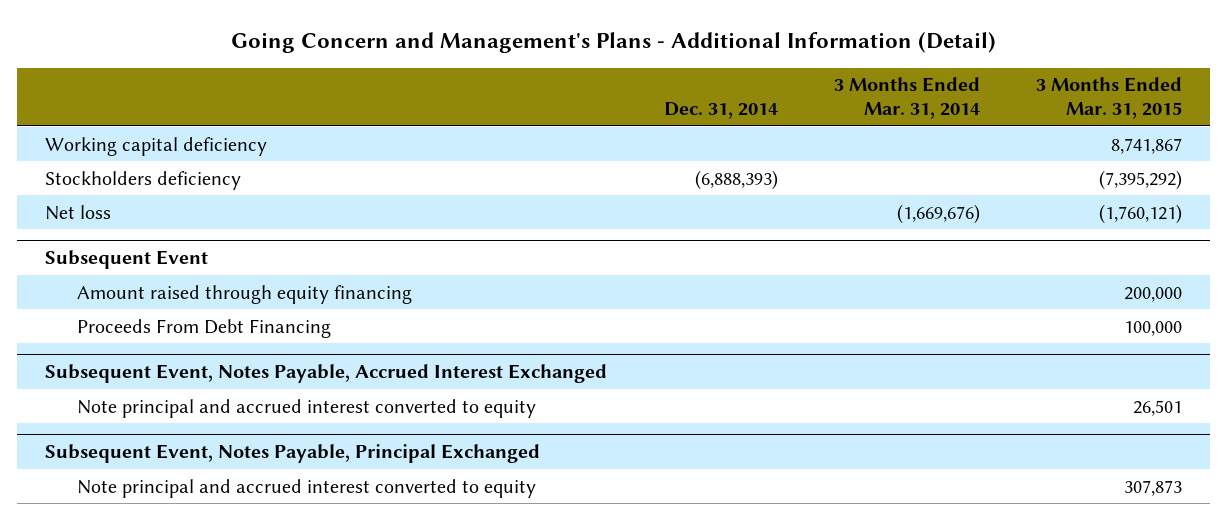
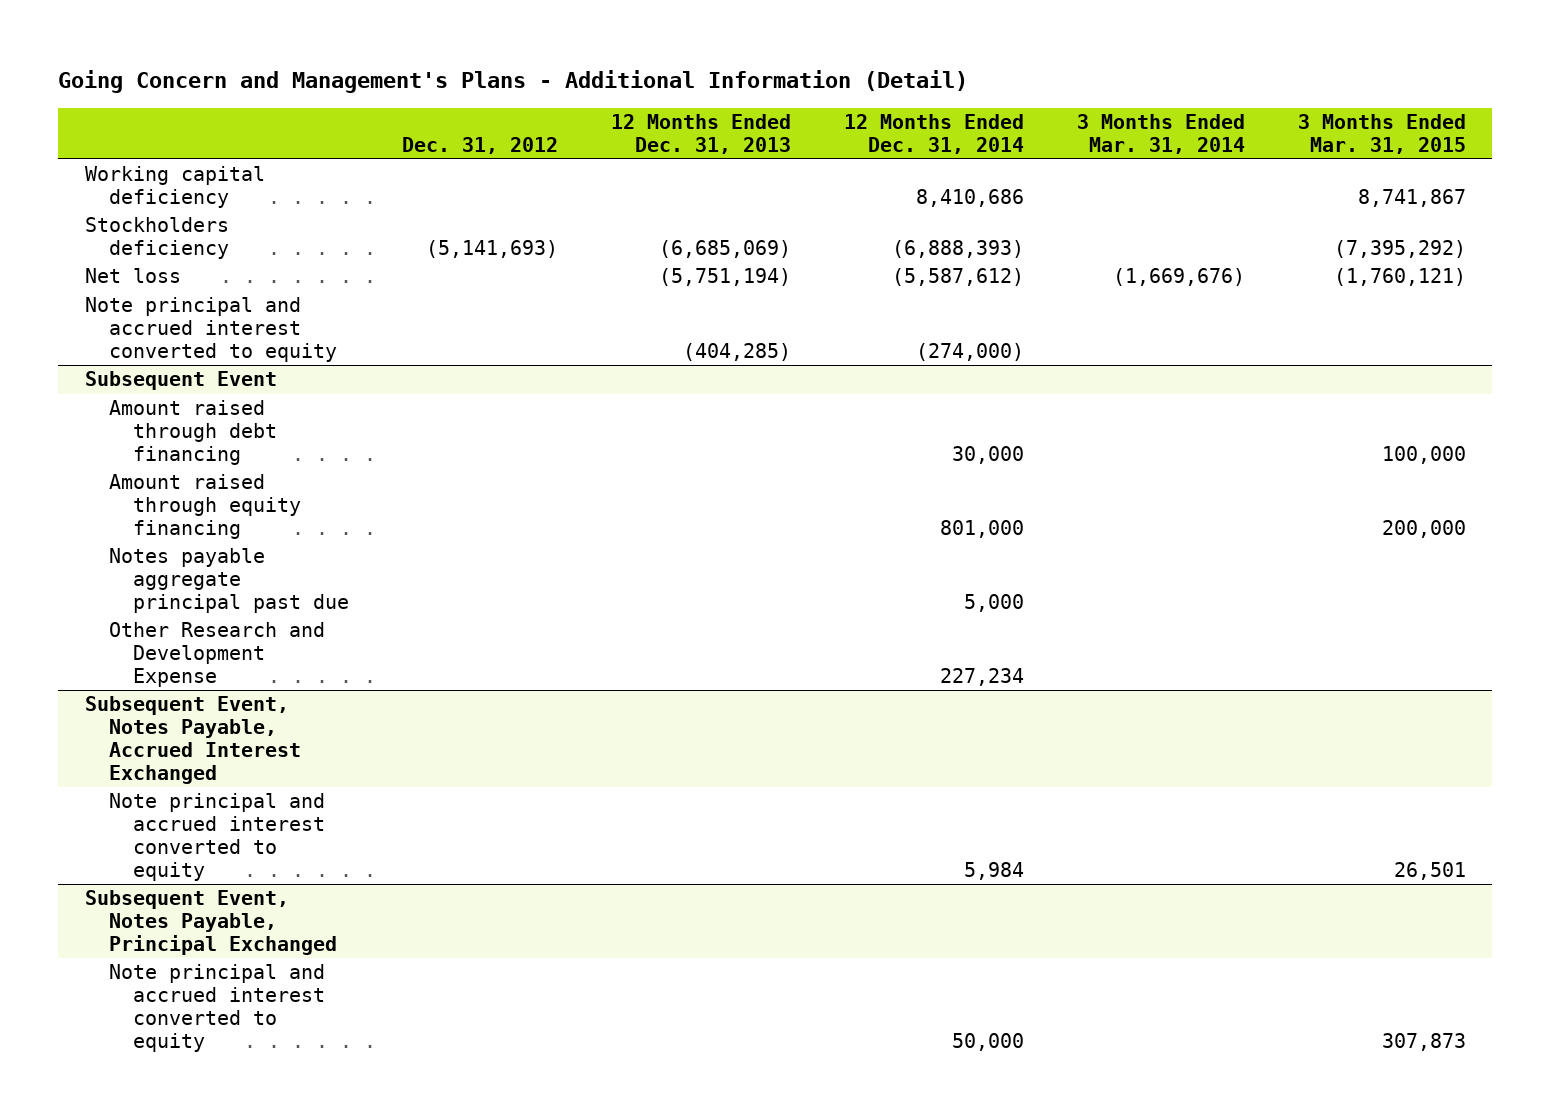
[663,101,778,119] Dec. 31, 2014 -> none
none -> [402,136,559,154] Dec. 31, 2012
none -> [611,113,792,154] 12 Months Ended Dec. 31, 2013
none -> [844,113,1025,154] 12 Months Ended Dec. 31, 2014
none -> [84,297,338,362] Note principal and accrued interest converted to equity
none -> [109,400,278,465] Amount raised through debt financing
[76,318,331,338] Proceeds From Debt Financing -> none
none -> [109,548,350,613] Notes payable aggregate principal past due
none -> [109,622,326,687] Other Research and Development Expense

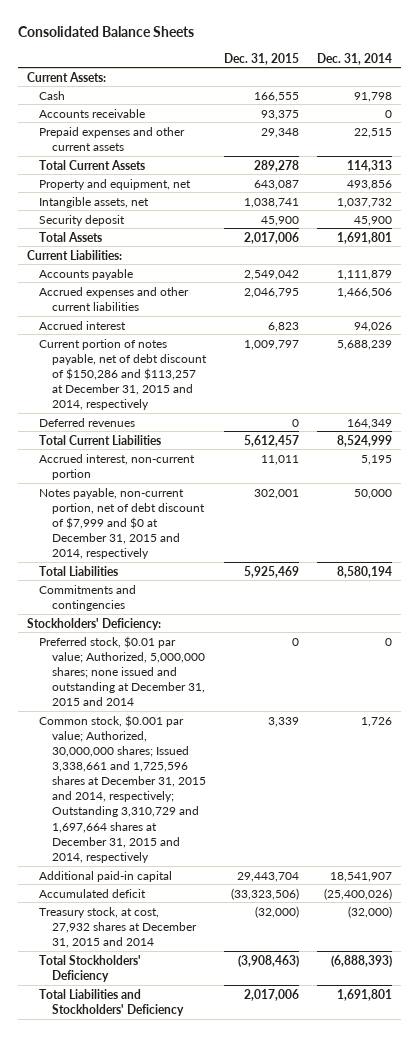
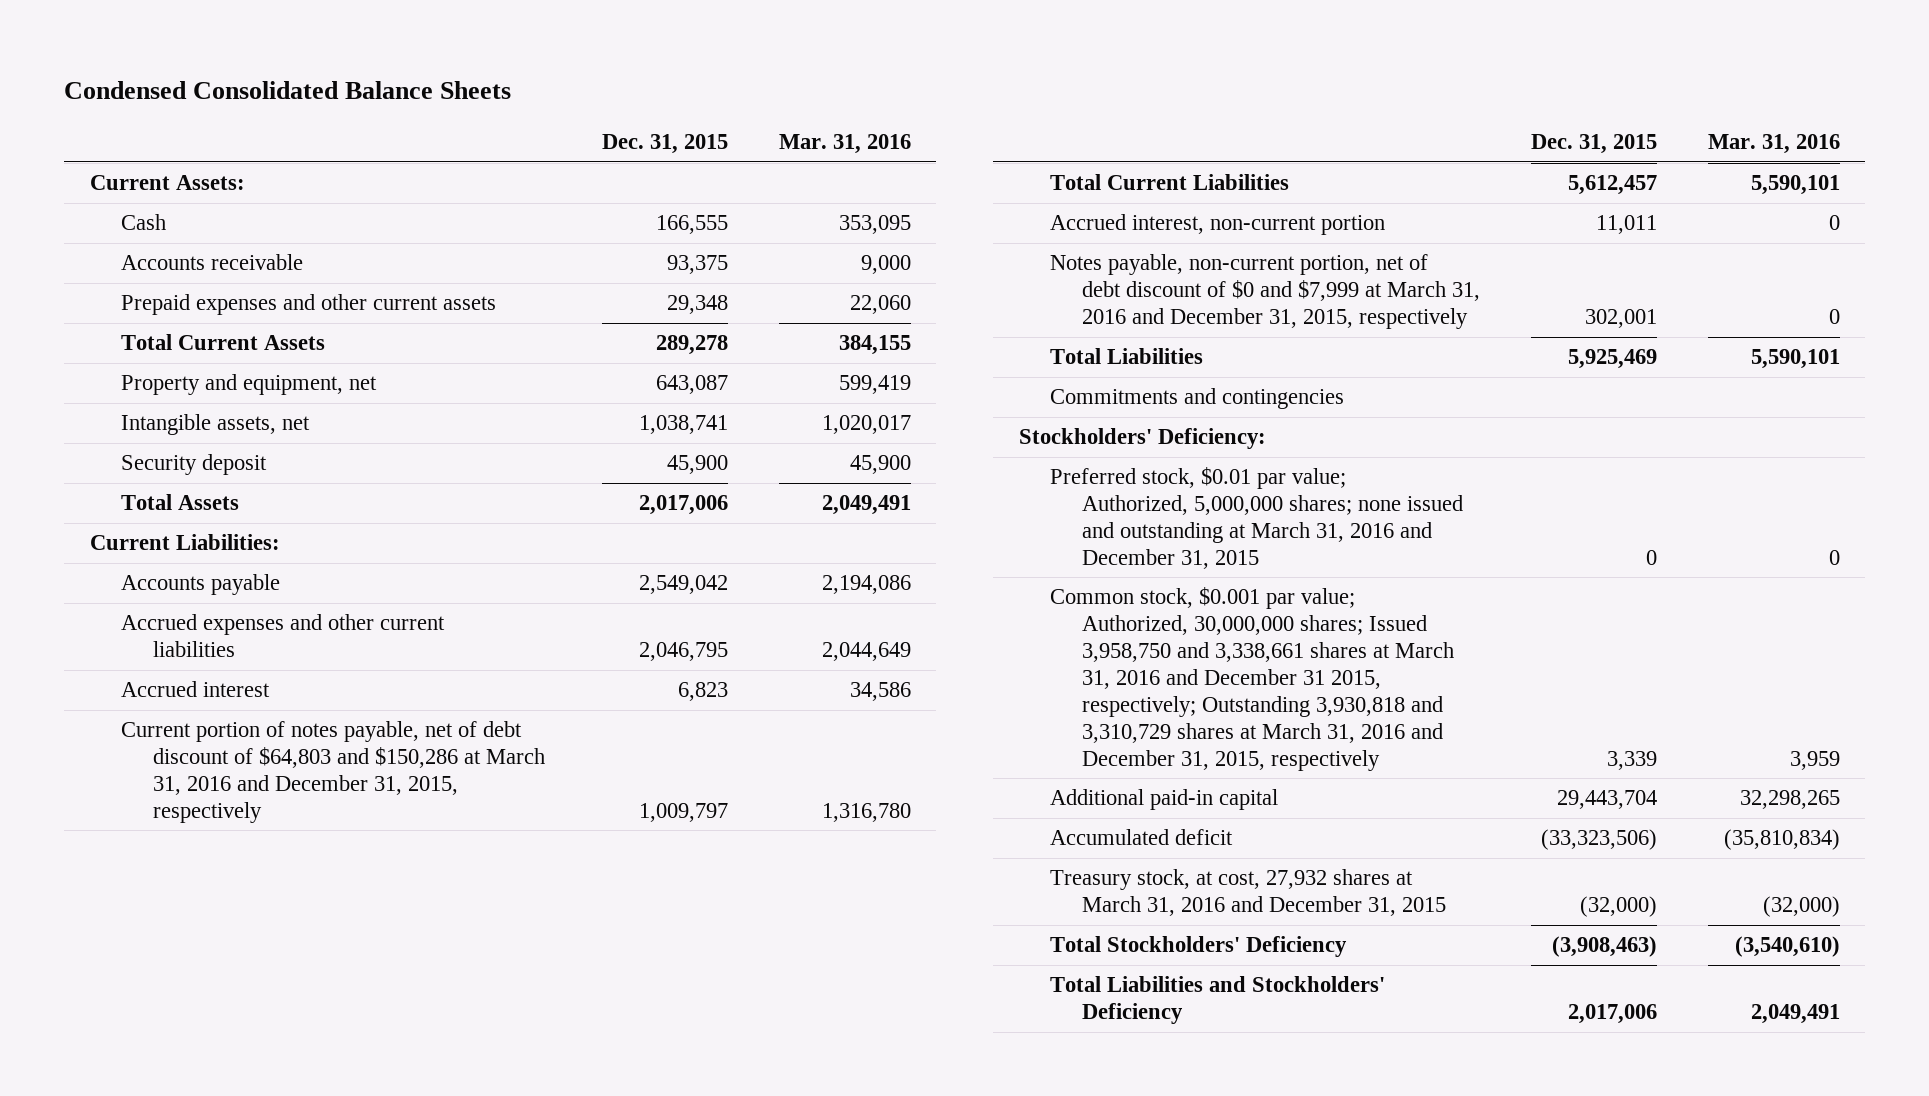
[17,25,194,37] Consolidated Balance Sheets -> [64,81,512,100] Condensed Consolidated Balance Sheets
[316,52,392,65] Dec. 31, 2014 -> none
none -> [778,134,911,155] Mar. 31, 2016
[39,417,136,427] Deferred revenues -> none
[39,338,207,411] Current portion of notes payable, net of debt discount of $150,286 and $113,257 at December 31, 2015 and 2014, respectively -> [121,721,546,823] Current portion of notes payable, net of debt discount of $64,803 and $150,286 at March 31, 2016 and December 31, 2015, respectively
[39,487,205,560] Notes payable, non-current portion, net of debt discount of $7,999 and $0 at December 31, 2015 and 2014, respectively -> [1050,254,1481,330] Notes payable, non-current portion, net of debt discount of $0 and $7,999 at March 31, 2016 and December 31, 2015, respectively
[39,635,205,707] Preferred stock, $0.01 par value; Authorized, 5,000,000 shares; none issued and outstanding at December 31, 2015 and 2014 -> [1050,467,1464,569] Preferred stock, $0.01 par value; Authorized, 5,000,000 shares; none issued and outstanding at March 31, 2016 and December 31, 2015
[39,714,206,863] Common stock, $0.001 par value; Authorized, 30,000,000 shares; Issued 3,338,661 and 1,725,596 shares at December 31, 2015 and 2014, respectively; Outstanding 3,310,729 and 1,697,664 shares at December 31, 2015 and 2014, respectively -> [1050,587,1455,771] Common stock, $0.001 par value; Authorized, 30,000,000 shares; Issued 3,958,750 and 3,338,661 shares at March 31, 2016 and December 31 2015, respectively; Outstanding 3,930,818 and 3,310,729 shares at March 31, 2016 and December 31, 2015, respectively
[39,906,197,948] Treasury stock, at cost, 27,932 shares at December 31, 2015 and 2014 -> [1050,869,1447,917] Treasury stock, at cost, 27,932 shares at March 31, 2016 and December 31, 2015

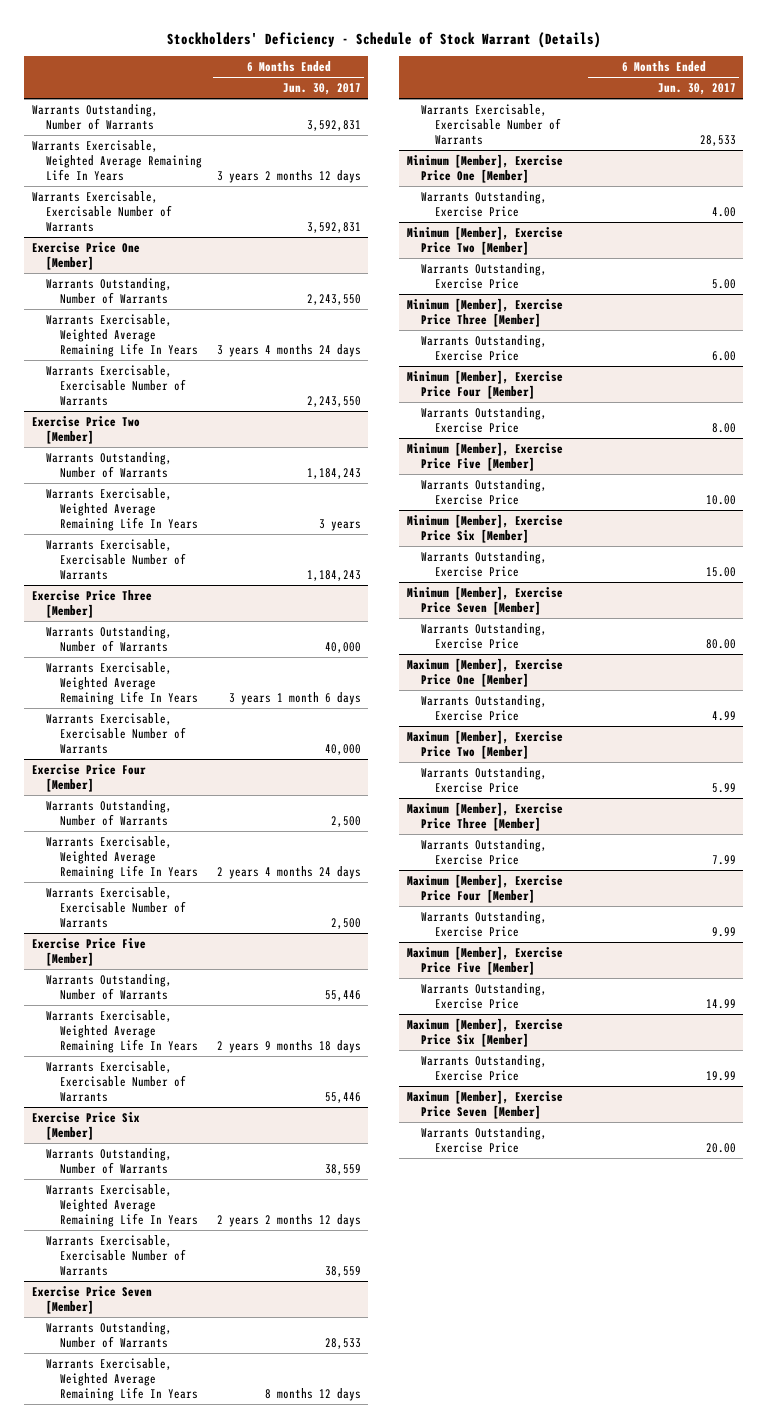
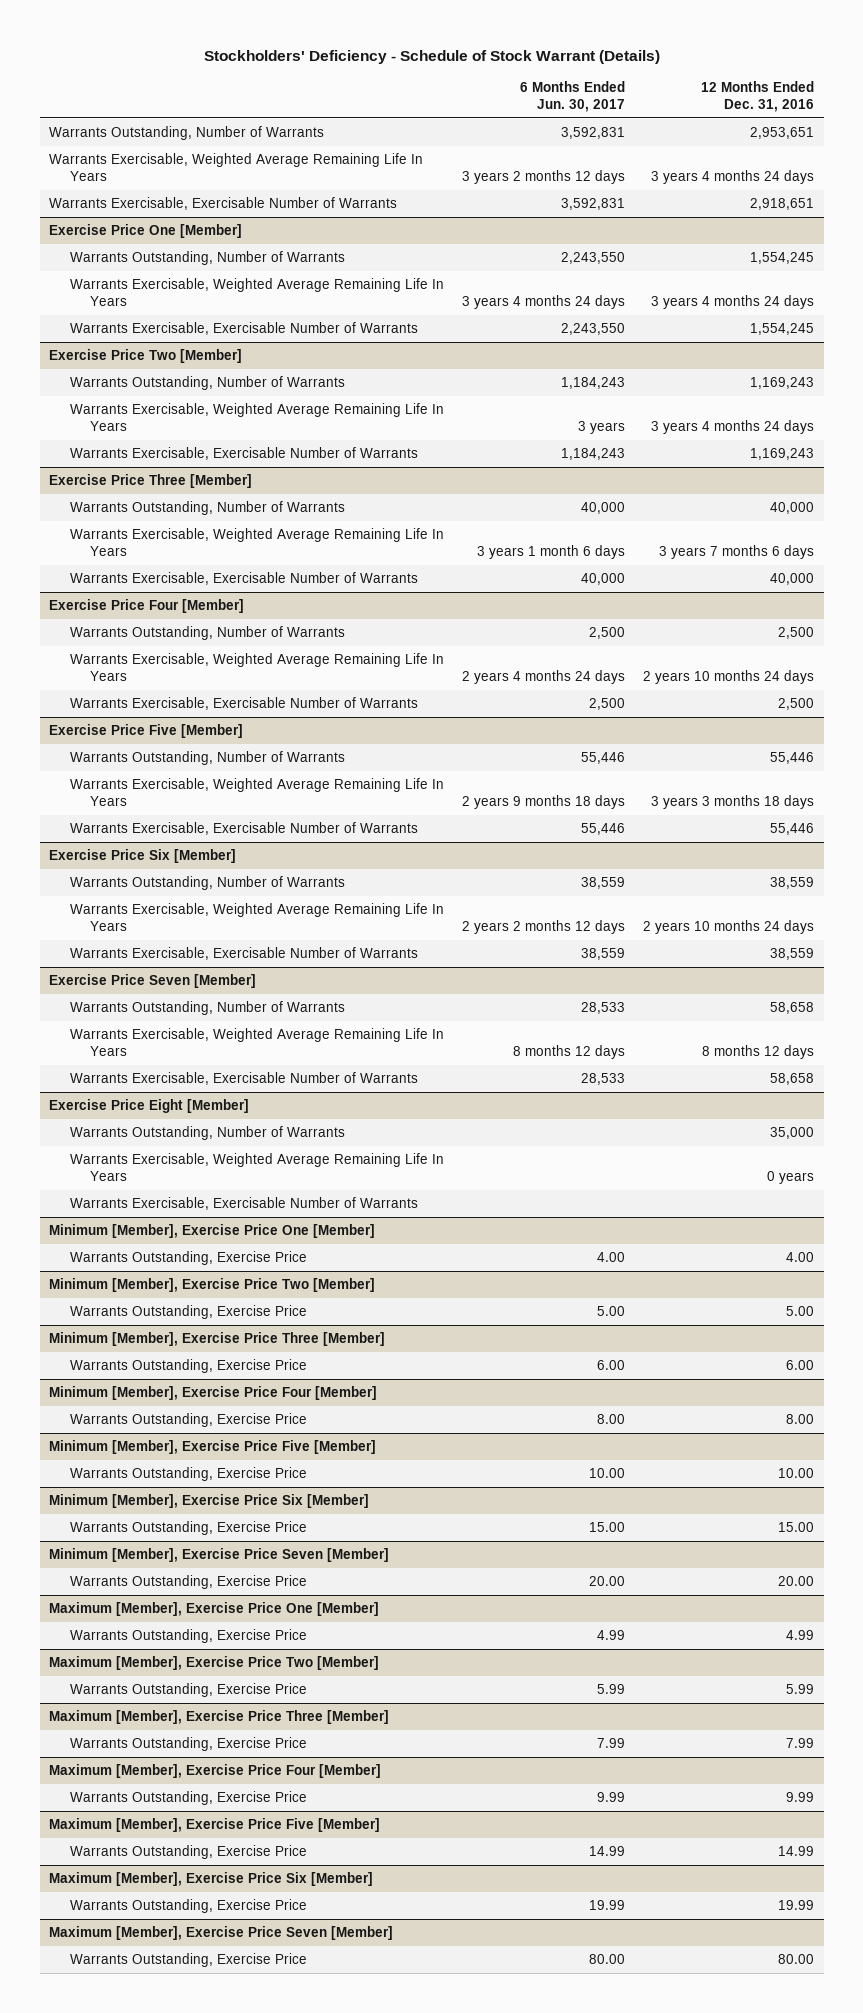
none -> [701,80,815,113] 12 Months Ended Dec. 31, 2016
none -> [48,1098,249,1113] Exercise Price Eight [Member]
none -> [69,1125,345,1140] Warrants Outstanding, Number of Warrants
none -> [69,1152,444,1182] Warrants Exercisable, Weighted Average Remaining Life In Years
none -> [69,1196,418,1210] Warrants Exercisable, Exercisable Number of Warrants
[705,638,736,649] 80.00 -> [588,1575,625,1586] 20.00
[705,1142,736,1153] 20.00 -> [588,1953,625,1964] 80.00

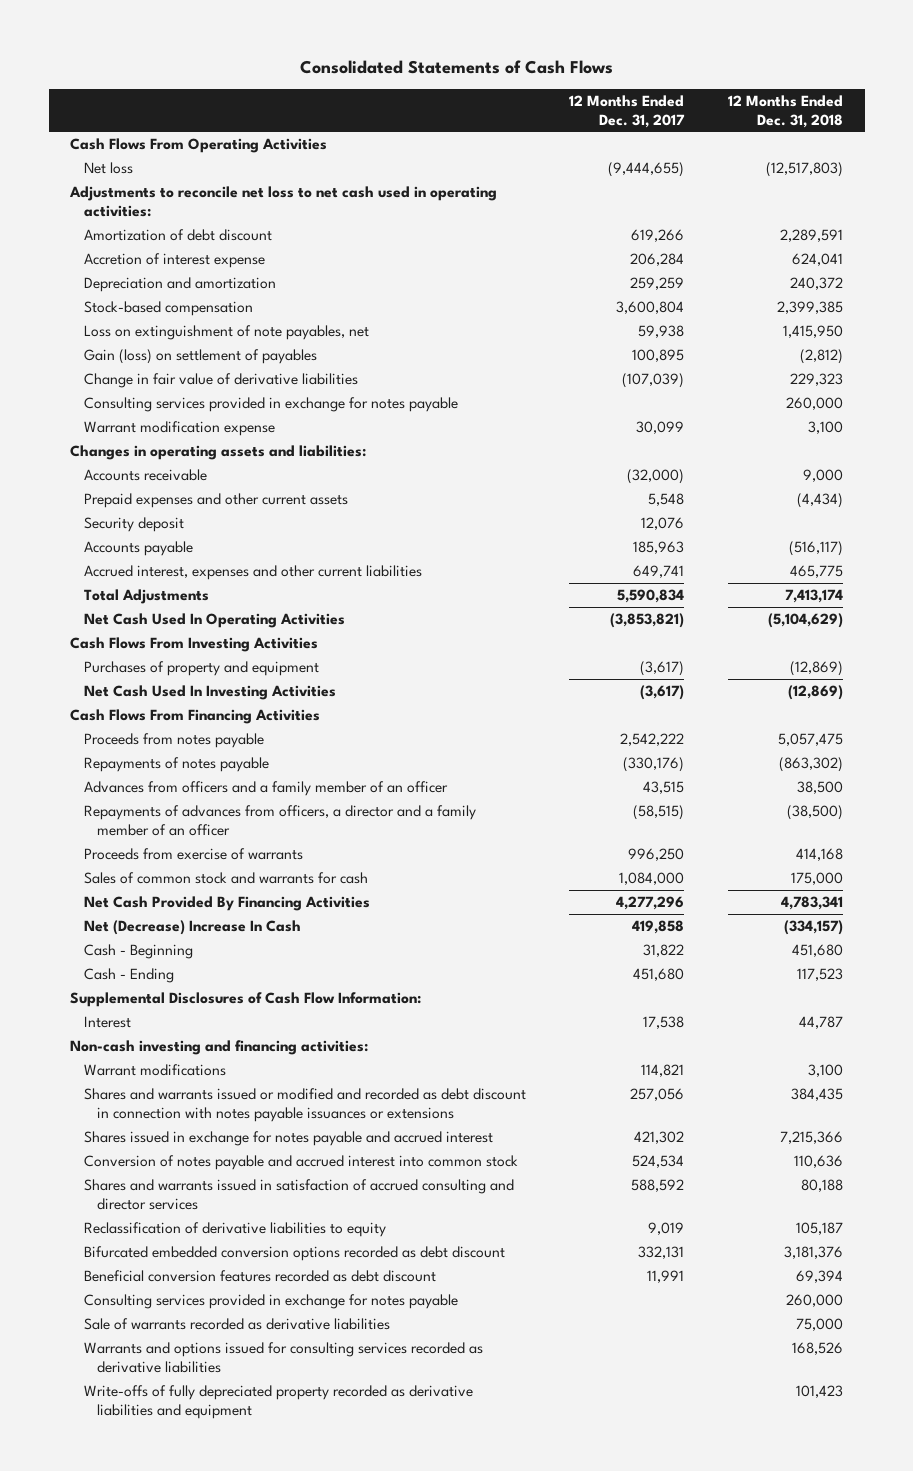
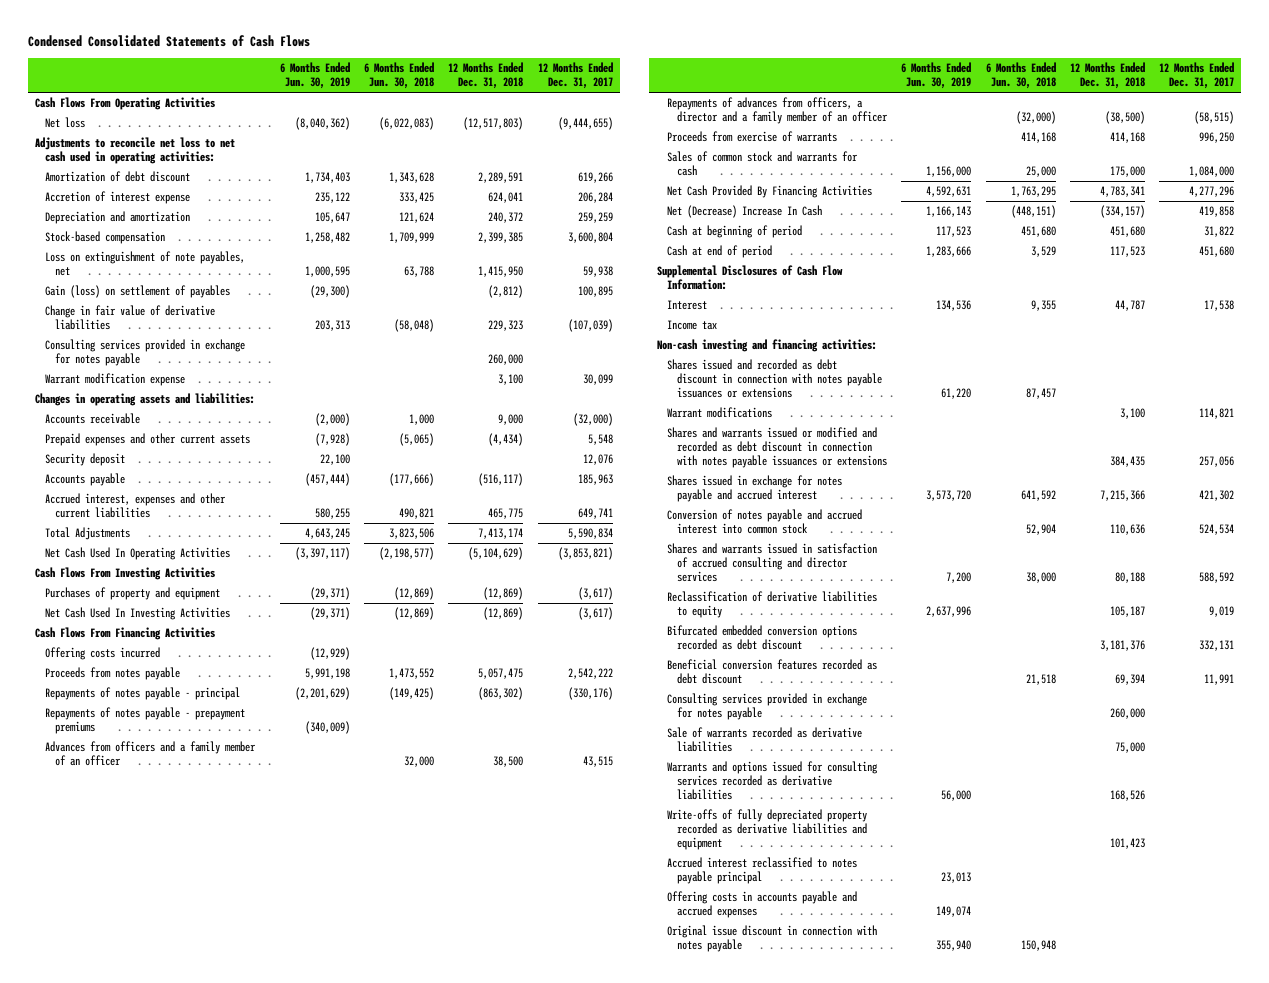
[299,59,613,74] Consolidated Statements of Cash Flows -> [27,35,310,48] Condensed Consolidated Statements of Cash Flows
none -> [279,62,350,90] 6 Months Ended Jun. 30, 2019
none -> [363,62,434,90] 6 Months Ended Jun. 30, 2018
none -> [45,647,161,661] Offering costs incurred
[83,757,269,773] Repayments of notes payable -> [45,687,241,701] Repayments of notes payable - principal
none -> [45,707,246,735] Repayments of notes payable - prepayment premiums
[83,944,193,960] Cash - Beginning -> [666,225,802,239] Cash at beginning of period
[83,968,174,984] Cash - Ending -> [666,245,772,259] Cash at end of period
none -> [666,320,717,331] Income tax
none -> [666,359,882,398] Shares issued and recorded as debt discount in connection with notes payable issuances or extensions
none -> [666,857,857,885] Accrued interest reclassified to notes payable principal
none -> [666,891,857,919] Offering costs in accounts payable and accrued expenses
none -> [666,925,877,953] Original issue discount in connection with notes payable

